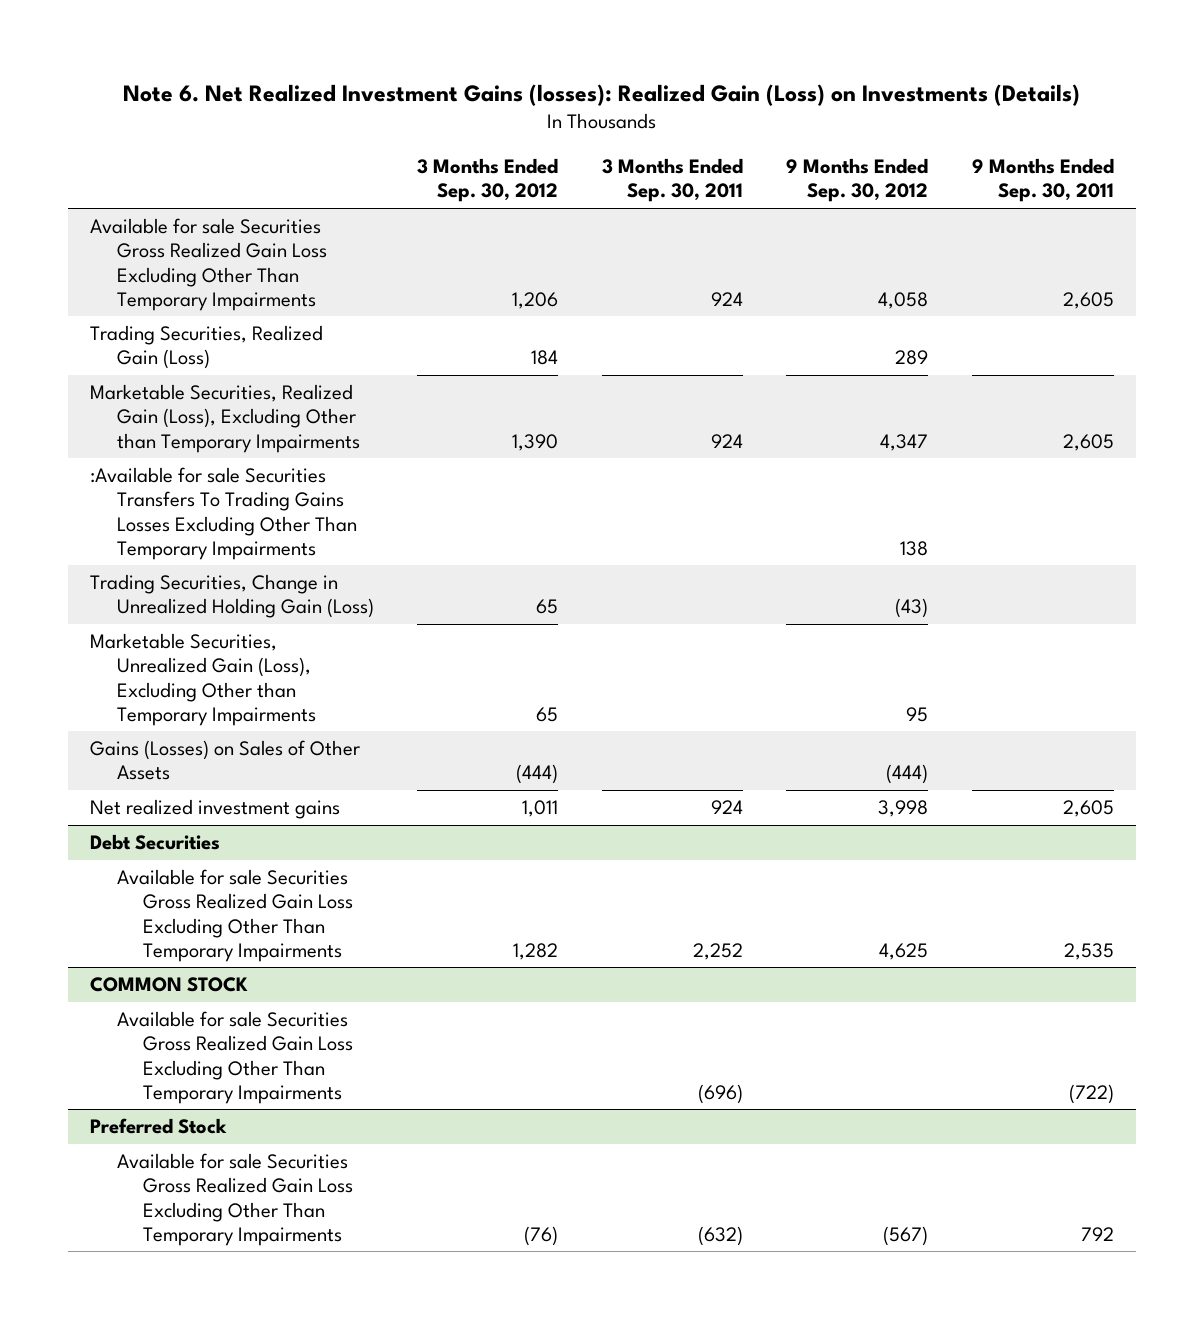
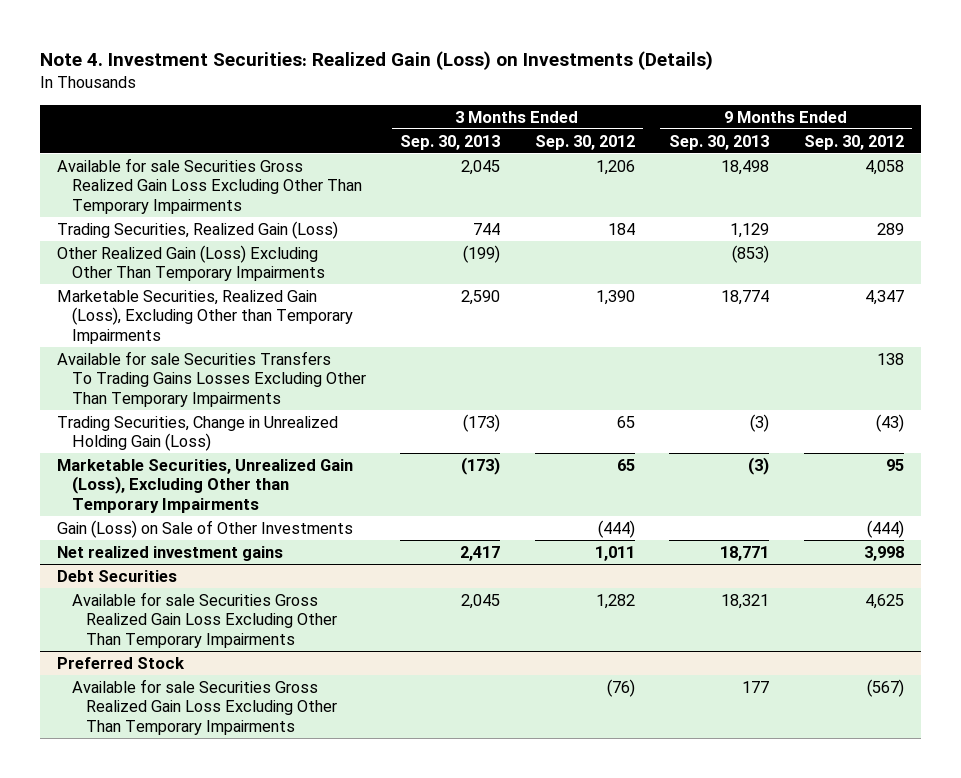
[123,83,1081,106] Note 6. Net Realized Investment Gains (losses): Realized Gain (Loss) on Investments (Details) -> [40,50,714,70] Note 4. Investment Securities: Realized Gain (Loss) on Investments (Details)
[601,158,743,203] 3 Months Ended Sep. 30, 2011 -> none
[971,158,1114,203] 9 Months Ended Sep. 30, 2011 -> none
none -> [400,134,501,150] Sep. 30, 2013
none -> [669,134,770,150] Sep. 30, 2013
none -> [57,244,325,282] Other Realized Gain (Loss) Excluding Other Than Temporary Impairments
[90,467,357,560] :Available for sale Securities Transfers To Trading Gains Losses Excluding Other Than Temporary Impairments -> [57,350,366,407] Available for sale Securities Transfers To Trading Gains Losses Excluding Other Than Temporary Impairments
[90,740,361,781] Gains (Losses) on Sales of Other Assets -> [57,519,354,538] Gain (Loss) on Sale of Other Investments
[90,977,249,993] COMMON STOCK -> none
[116,1011,354,1104] Available for sale Securities Gross Realized Gain Loss Excluding Other Than Temporary Impairments -> none

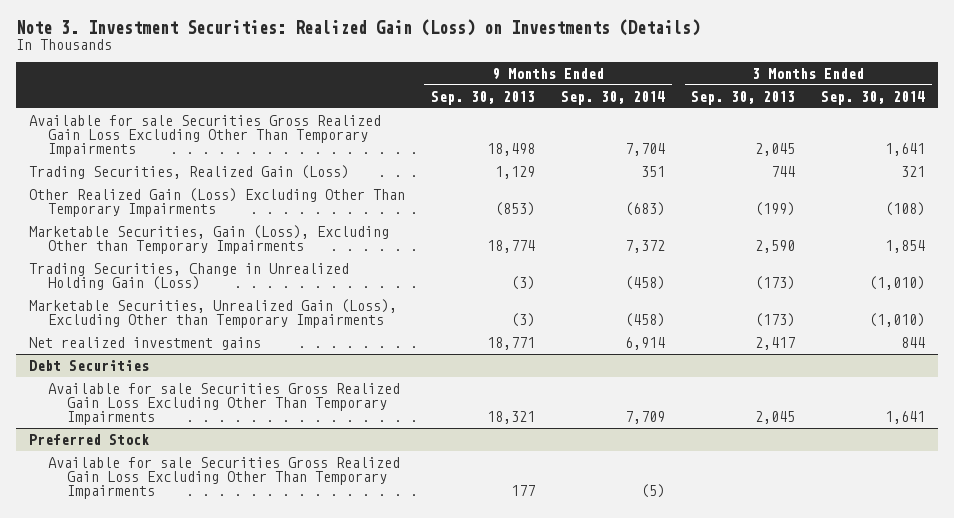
[40,50,714,70] Note 4. Investment Securities: Realized Gain (Loss) on Investments (Details) -> [15,19,700,37] Note 3. Investment Securities: Realized Gain (Loss) on Investments (Details)
[534,134,635,150] Sep. 30, 2012 -> none
[803,134,904,150] Sep. 30, 2012 -> none
none -> [561,90,666,105] Sep. 30, 2014
none -> [821,90,926,105] Sep. 30, 2014
[57,350,366,407] Available for sale Securities Transfers To Trading Gains Losses Excluding Other Than Temporary Impairments -> none
[57,289,353,344] Marketable Securities, Realized Gain (Loss), Excluding Other than Temporary Impairments -> [28,224,389,254] Marketable Securities, Gain (Loss), Excluding Other than Temporary Impairments
[57,519,354,538] Gain (Loss) on Sale of Other Investments -> none

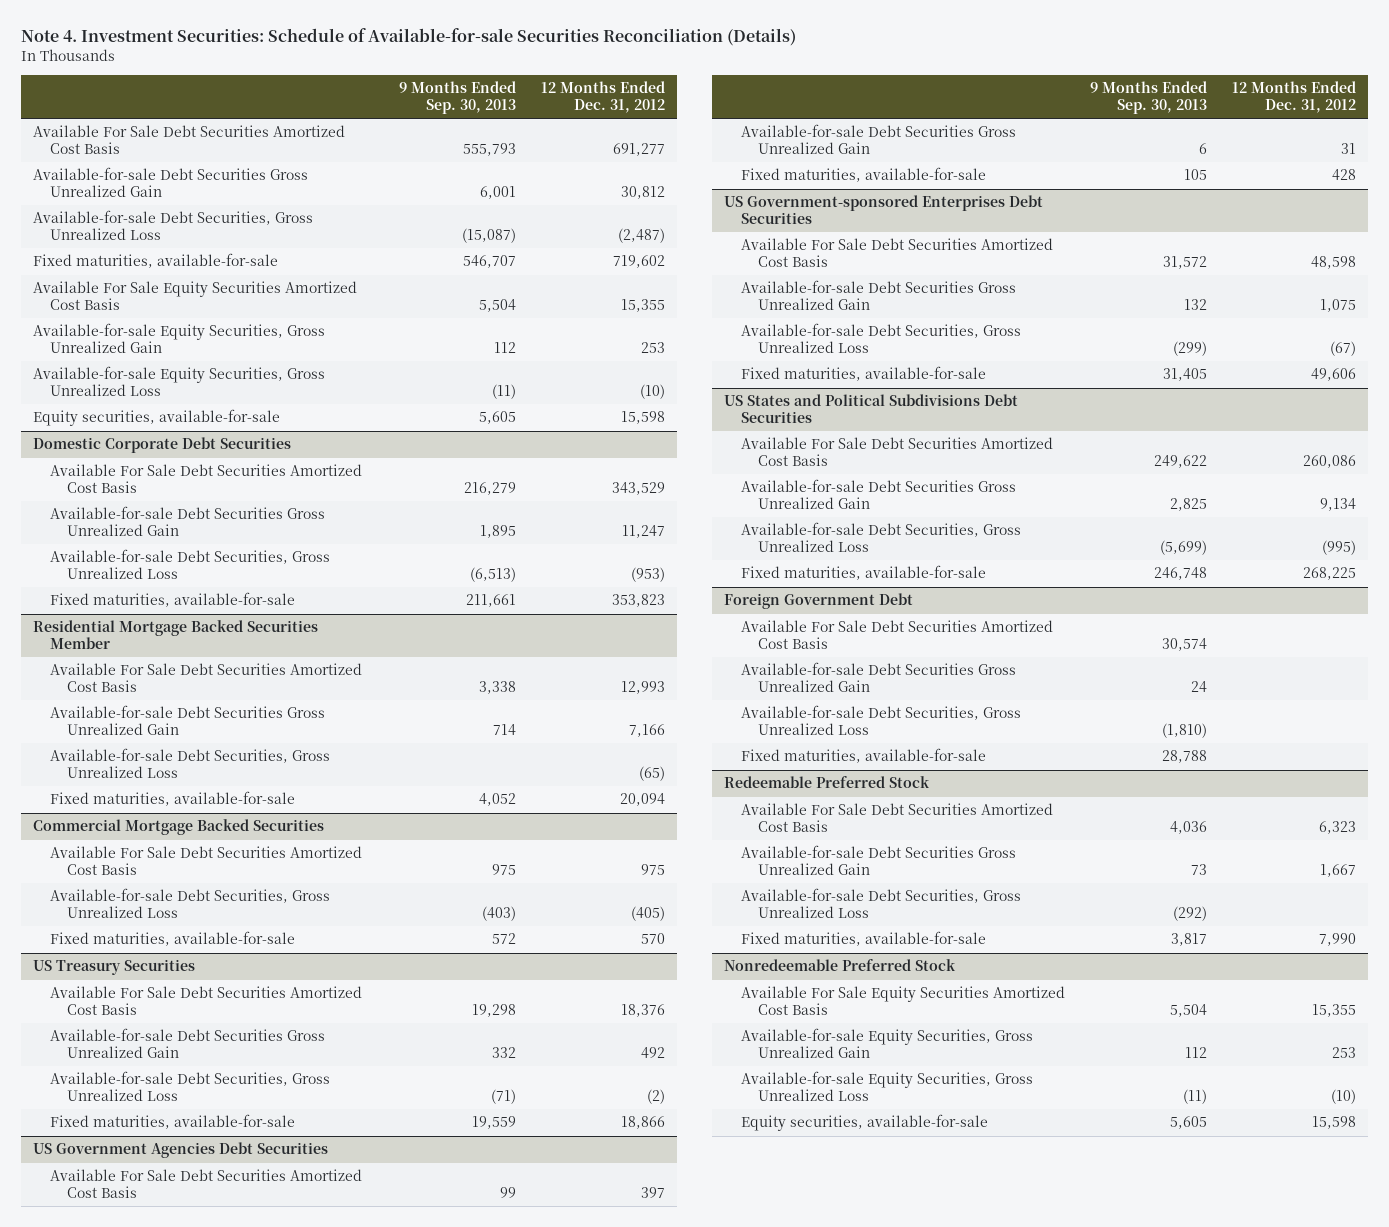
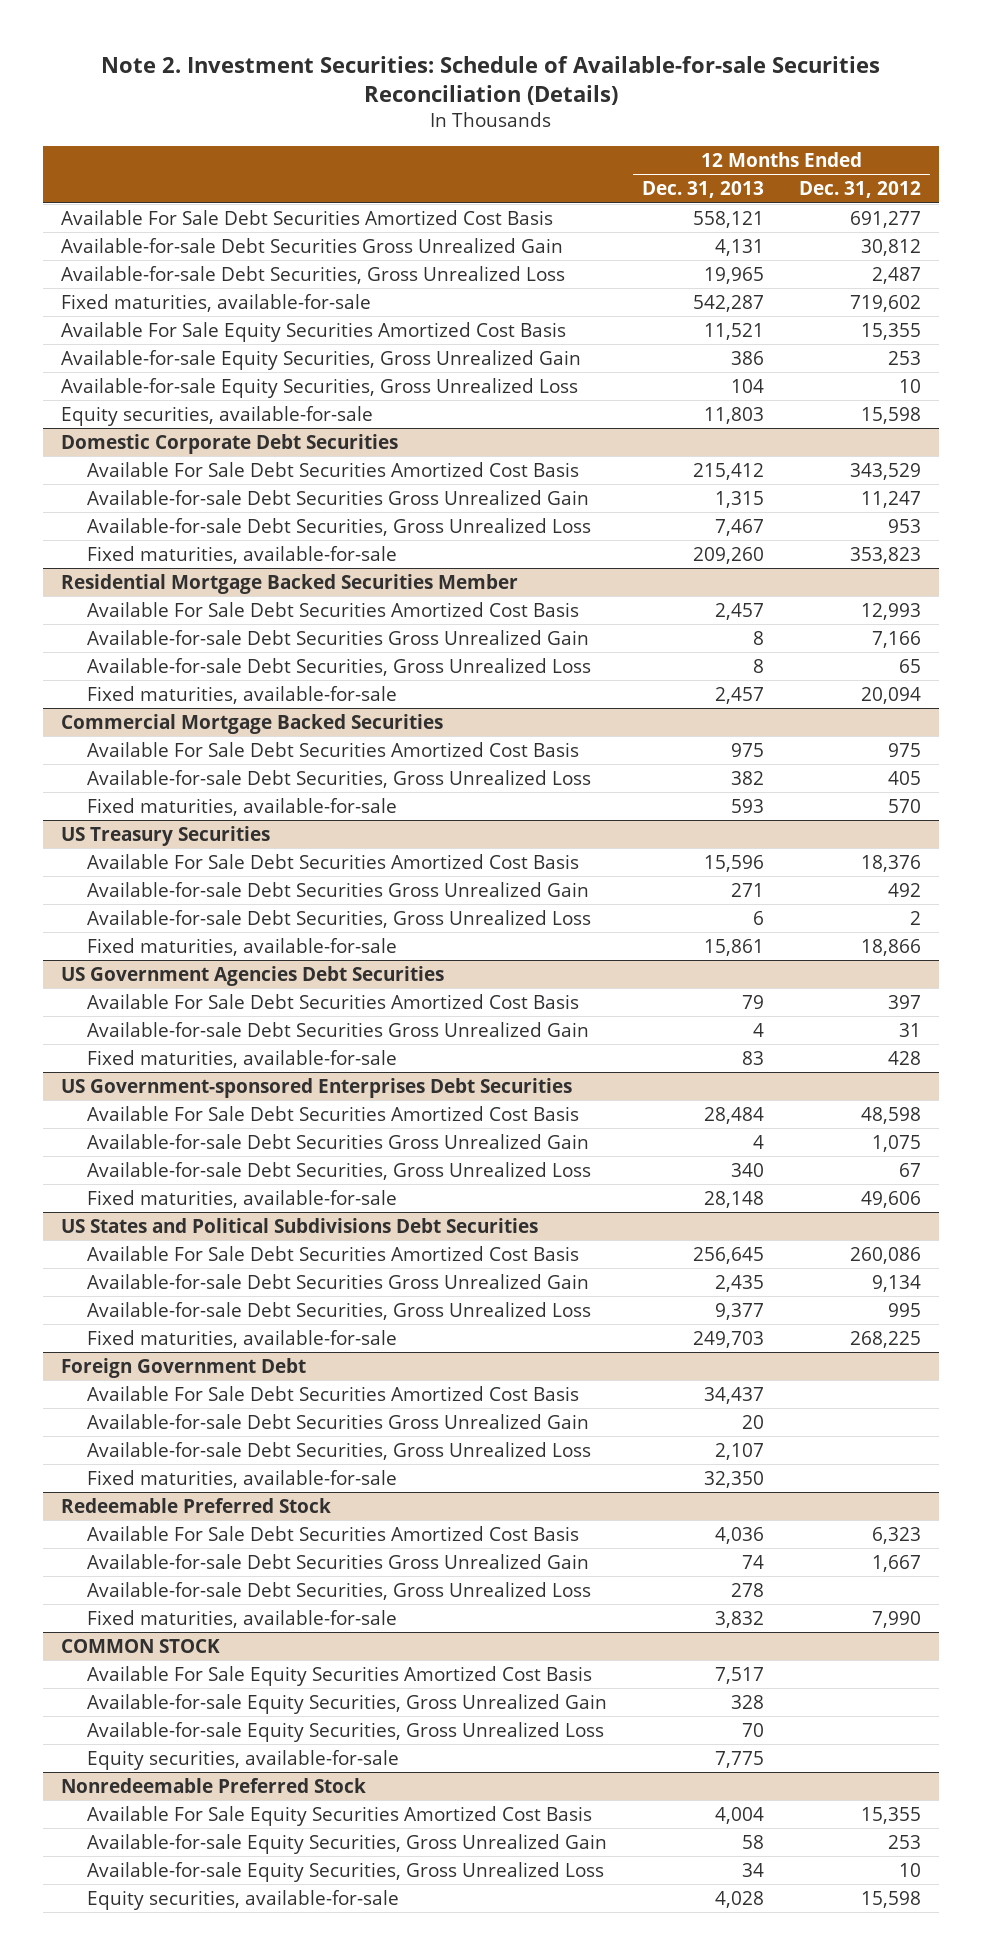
[20,28,796,47] Note 4. Investment Securities: Schedule of Available-for-sale Securities Reconciliation (Details) -> [101,55,881,105] Note 2. Investment Securities: Schedule of Available-for-sale Securities Reconciliation (Details)
[399,81,517,115] 9 Months Ended Sep. 30, 2013 -> none
none -> [642,181,765,199] Dec. 31, 2013
[617,228,665,244] (2,487) -> [872,266,922,284] 2,487
[639,384,665,400] (10) -> [899,378,922,393] 10
[630,567,665,583] (953) -> [888,518,922,533] 953
[638,766,665,782] (65) -> [899,658,922,673] 65
[630,906,665,922] (405) -> [888,770,922,785] 405
[646,1089,665,1105] (2) -> [910,910,922,925] 2
[1329,341,1356,357] (67) -> [899,1162,922,1177] 67
[1321,540,1356,556] (995) -> [888,1302,922,1317] 995
none -> [61,1638,221,1653] COMMON STOCK
none -> [86,1665,592,1686] Available For Sale Equity Securities Amortized Cost Basis
none -> [86,1693,607,1714] Available-for-sale Equity Securities, Gross Unrealized Gain
none -> [86,1721,604,1742] Available-for-sale Equity Securities, Gross Unrealized Loss
none -> [86,1749,399,1770] Equity securities, available-for-sale
[1330,1089,1356,1105] (10) -> [899,1862,922,1877] 10

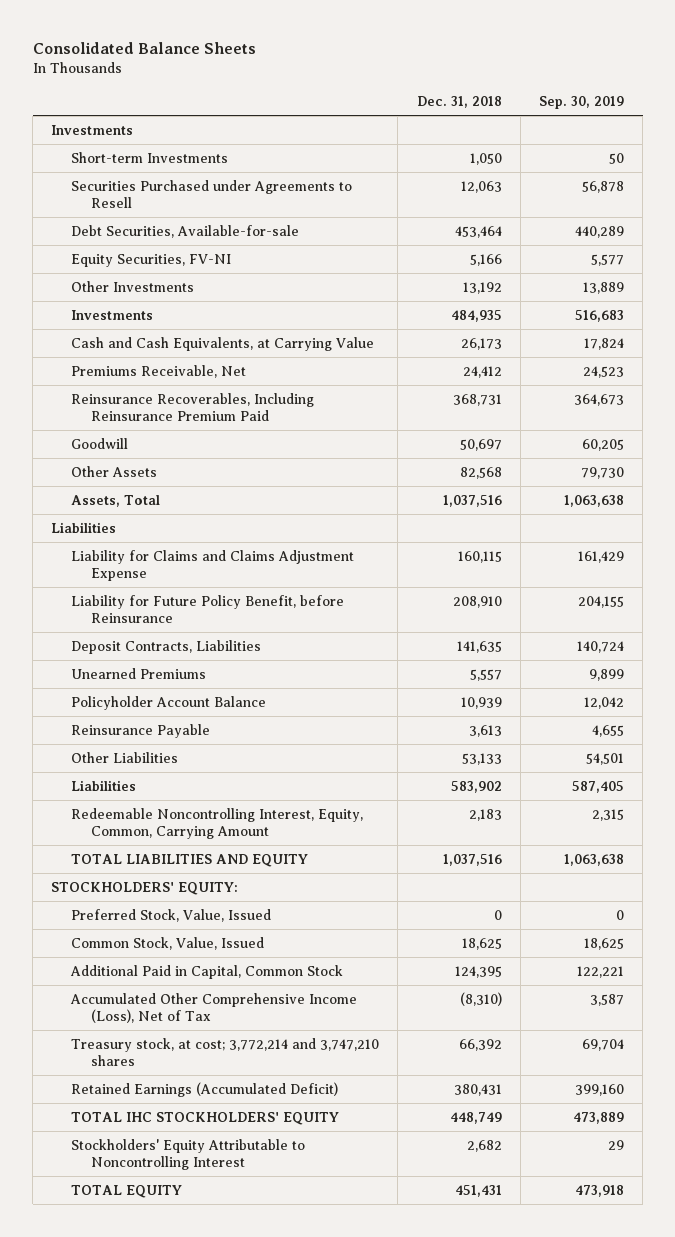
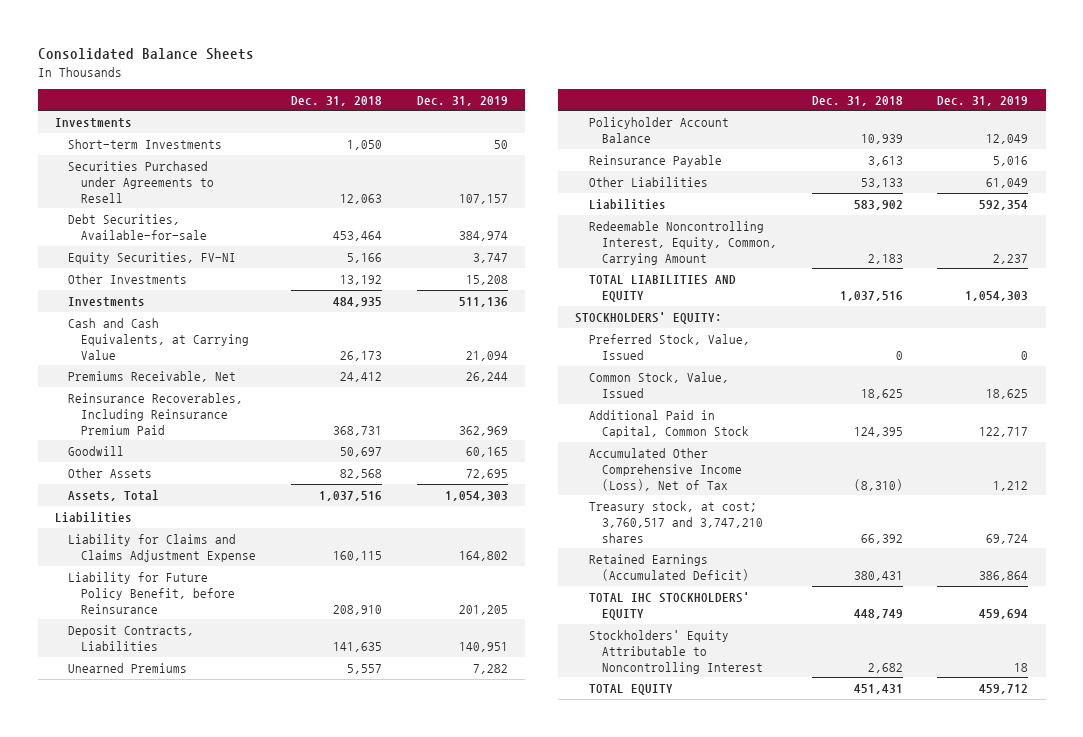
[538,95,624,109] Sep. 30, 2019 -> none
none -> [416,95,508,106] Dec. 31, 2019
[71,1037,380,1066] Treasury stock, at cost; 3,772,214 and 3,747,210 shares -> [588,501,763,543] Treasury stock, at cost; 3,760,517 and 3,747,210 shares

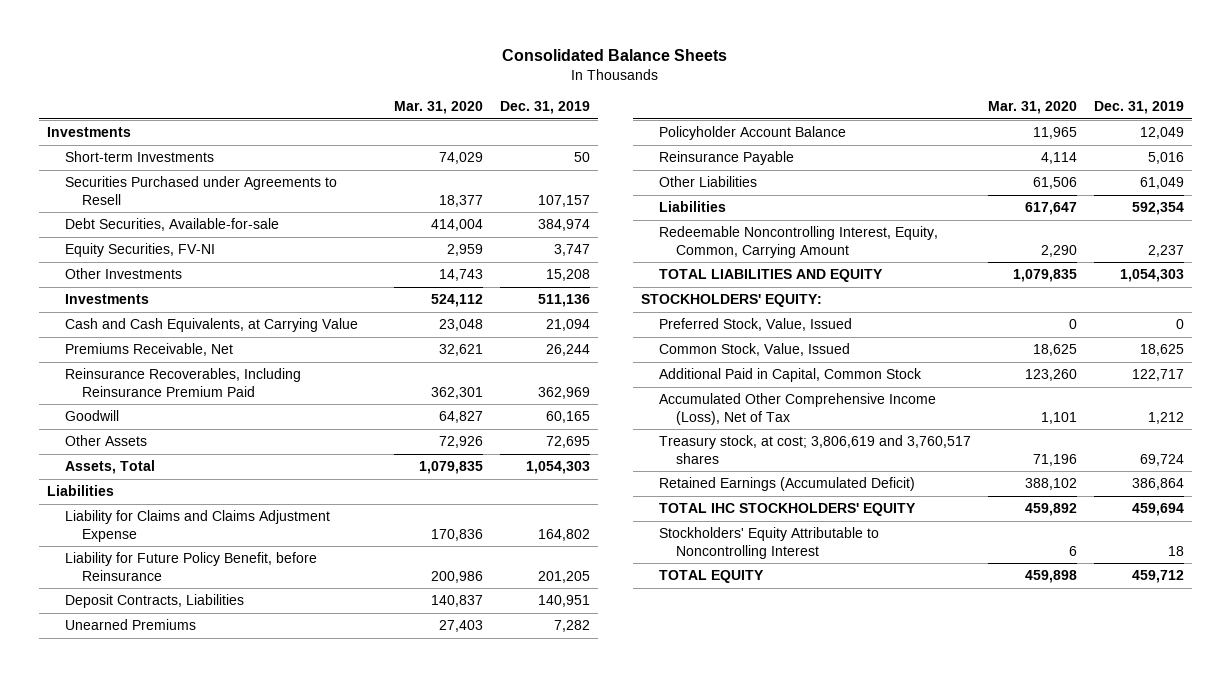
[291,95,383,106] Dec. 31, 2018 -> none
none -> [393,100,483,114] Mar. 31, 2020
[588,501,763,543] Treasury stock, at cost; 3,760,517 and 3,747,210 shares -> [658,435,971,464] Treasury stock, at cost; 3,806,619 and 3,760,517 shares

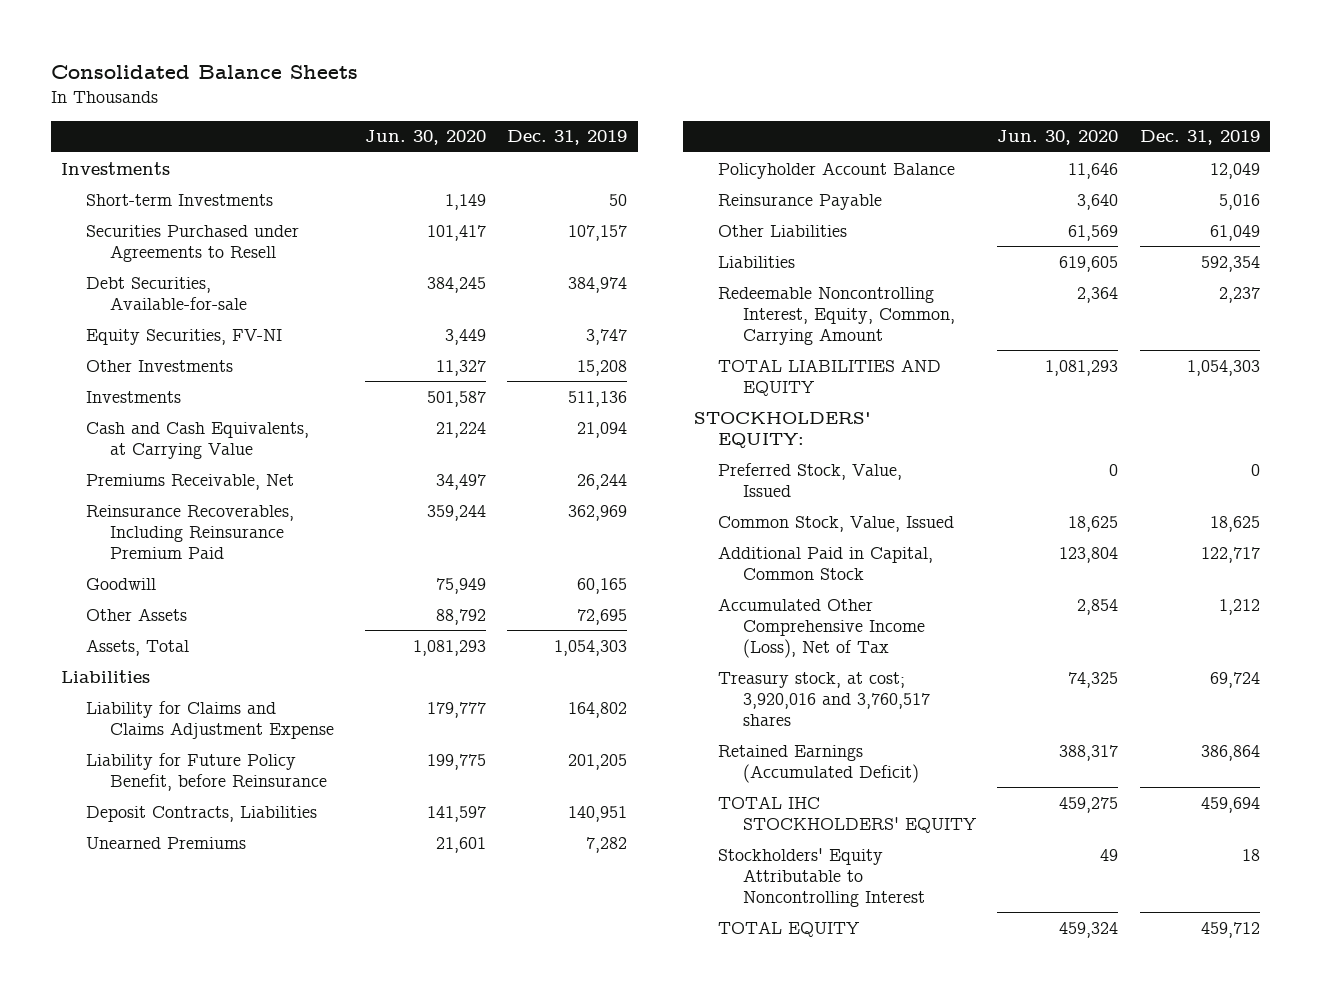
[393,100,483,114] Mar. 31, 2020 -> none
none -> [364,130,486,146] Jun. 30, 2020
[658,435,971,464] Treasury stock, at cost; 3,806,619 and 3,760,517 shares -> [718,671,930,726] Treasury stock, at cost; 3,920,016 and 3,760,517 shares

